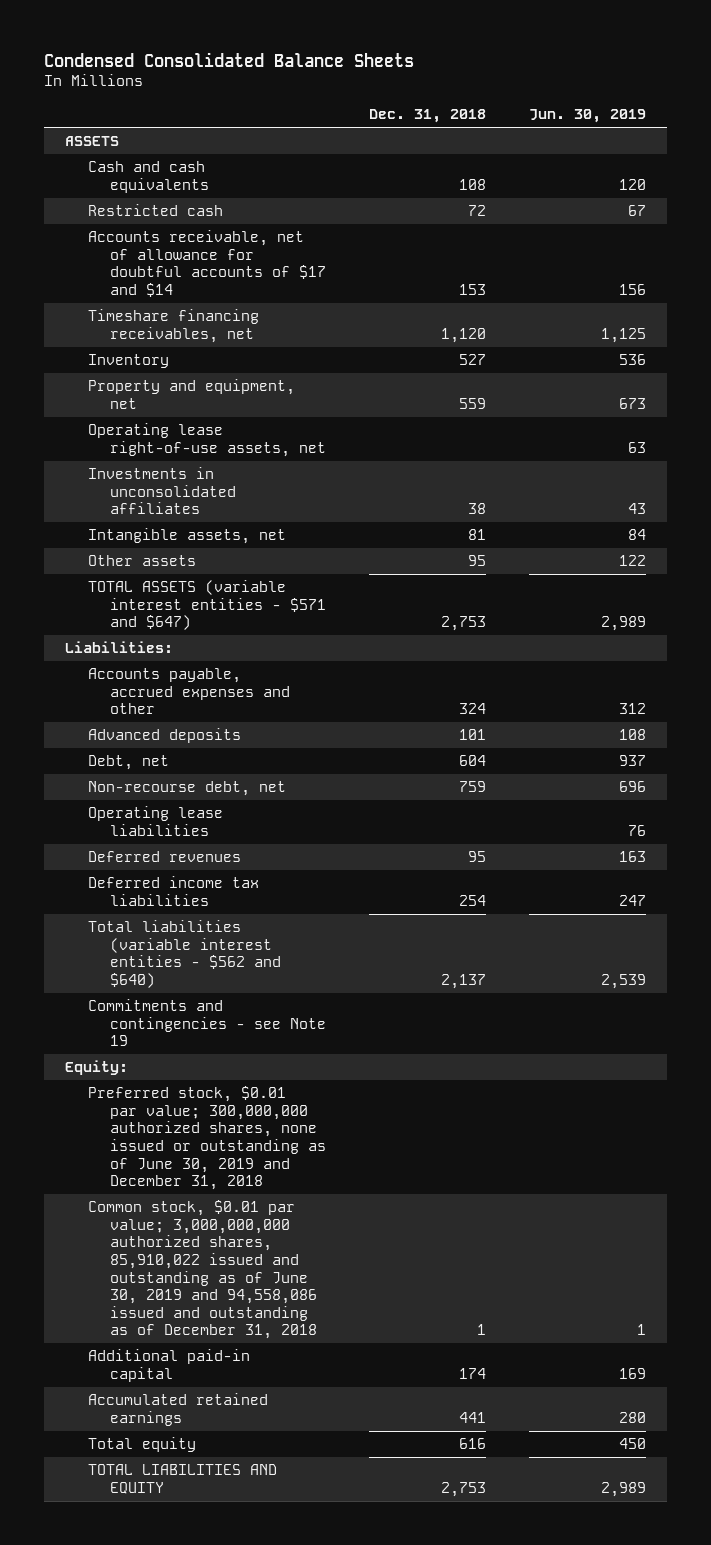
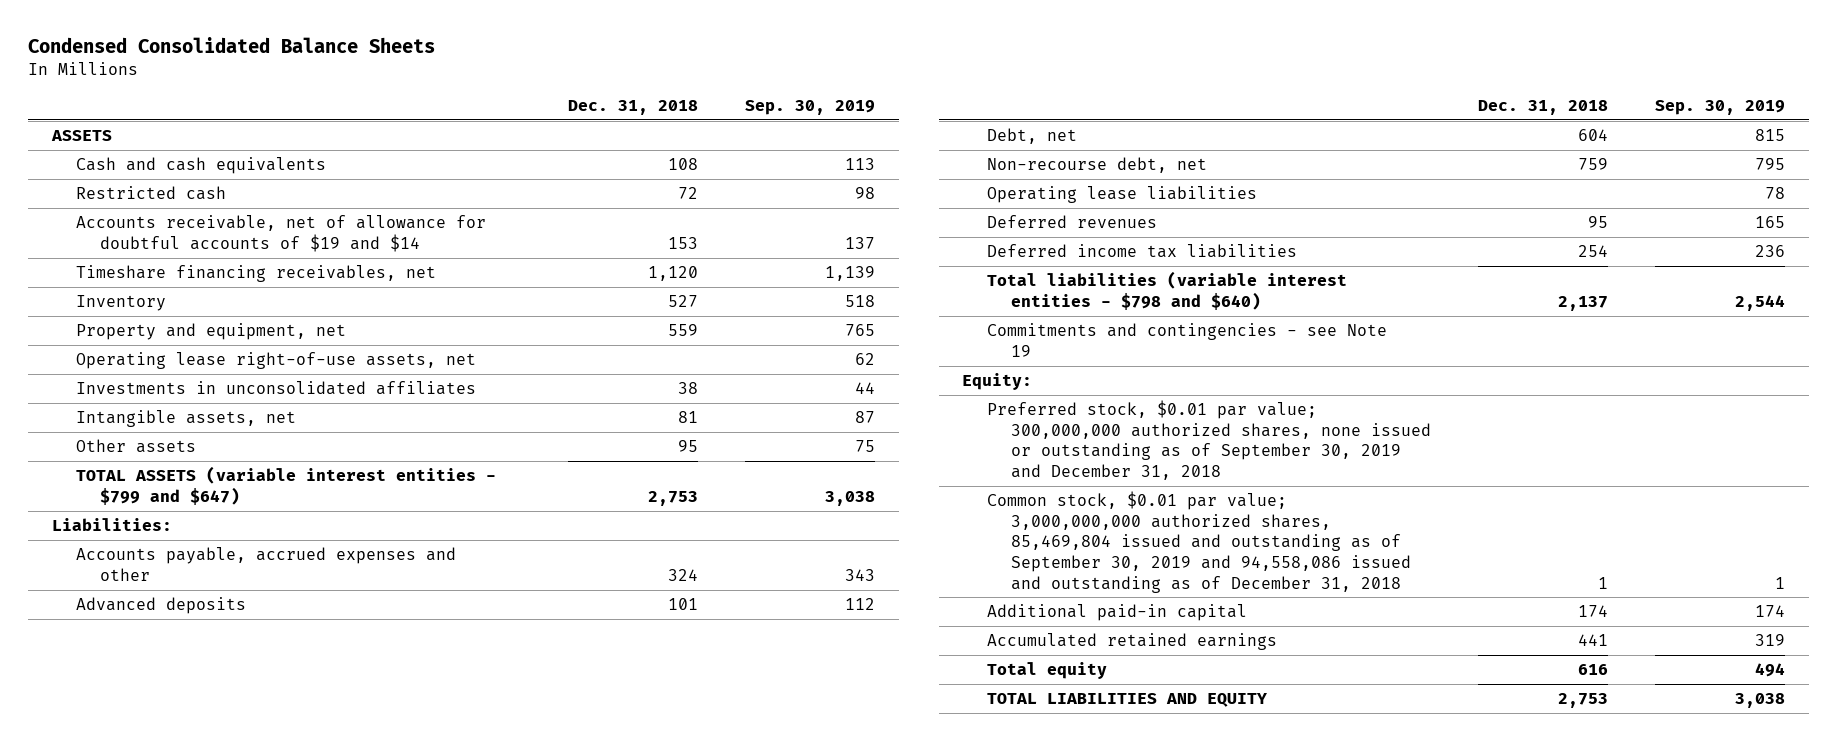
[528,109,646,124] Jun. 30, 2019 -> none
none -> [745,99,876,115] Sep. 30, 2019
[87,230,327,297] Accounts receivable, net of allowance for doubtful accounts of $17 and $14 -> [76,215,487,252] Accounts receivable, net of allowance for doubtful accounts of $19 and $14
[87,580,327,631] TOTAL ASSETS (variable interest entities - $571 and $647) -> [76,466,497,505] TOTAL ASSETS (variable interest entities - $799 and $647)
[87,920,282,988] Total liabilities (variable interest entities - $562 and $640) -> [986,271,1347,310] Total liabilities (variable interest entities - $798 and $640)
[87,1086,327,1191] Preferred stock, $0.01 par value; 300,000,000 authorized shares, none issued or outstanding as of June 30, 2019 and December 31, 2018 -> [986,400,1431,480] Preferred stock, $0.01 par value; 300,000,000 authorized shares, none issued or outstanding as of September 30, 2019 and December 31, 2018
[87,1200,318,1340] Common stock, $0.01 par value; 3,000,000,000 authorized shares, 85,910,022 issued and outstanding as of June 30, 2019 and 94,558,086 issued and outstanding as of December 31, 2018 -> [986,491,1411,593] Common stock, $0.01 par value; 3,000,000,000 authorized shares, 85,469,804 issued and outstanding as of September 30, 2019 and 94,558,086 issued and outstanding as of December 31, 2018

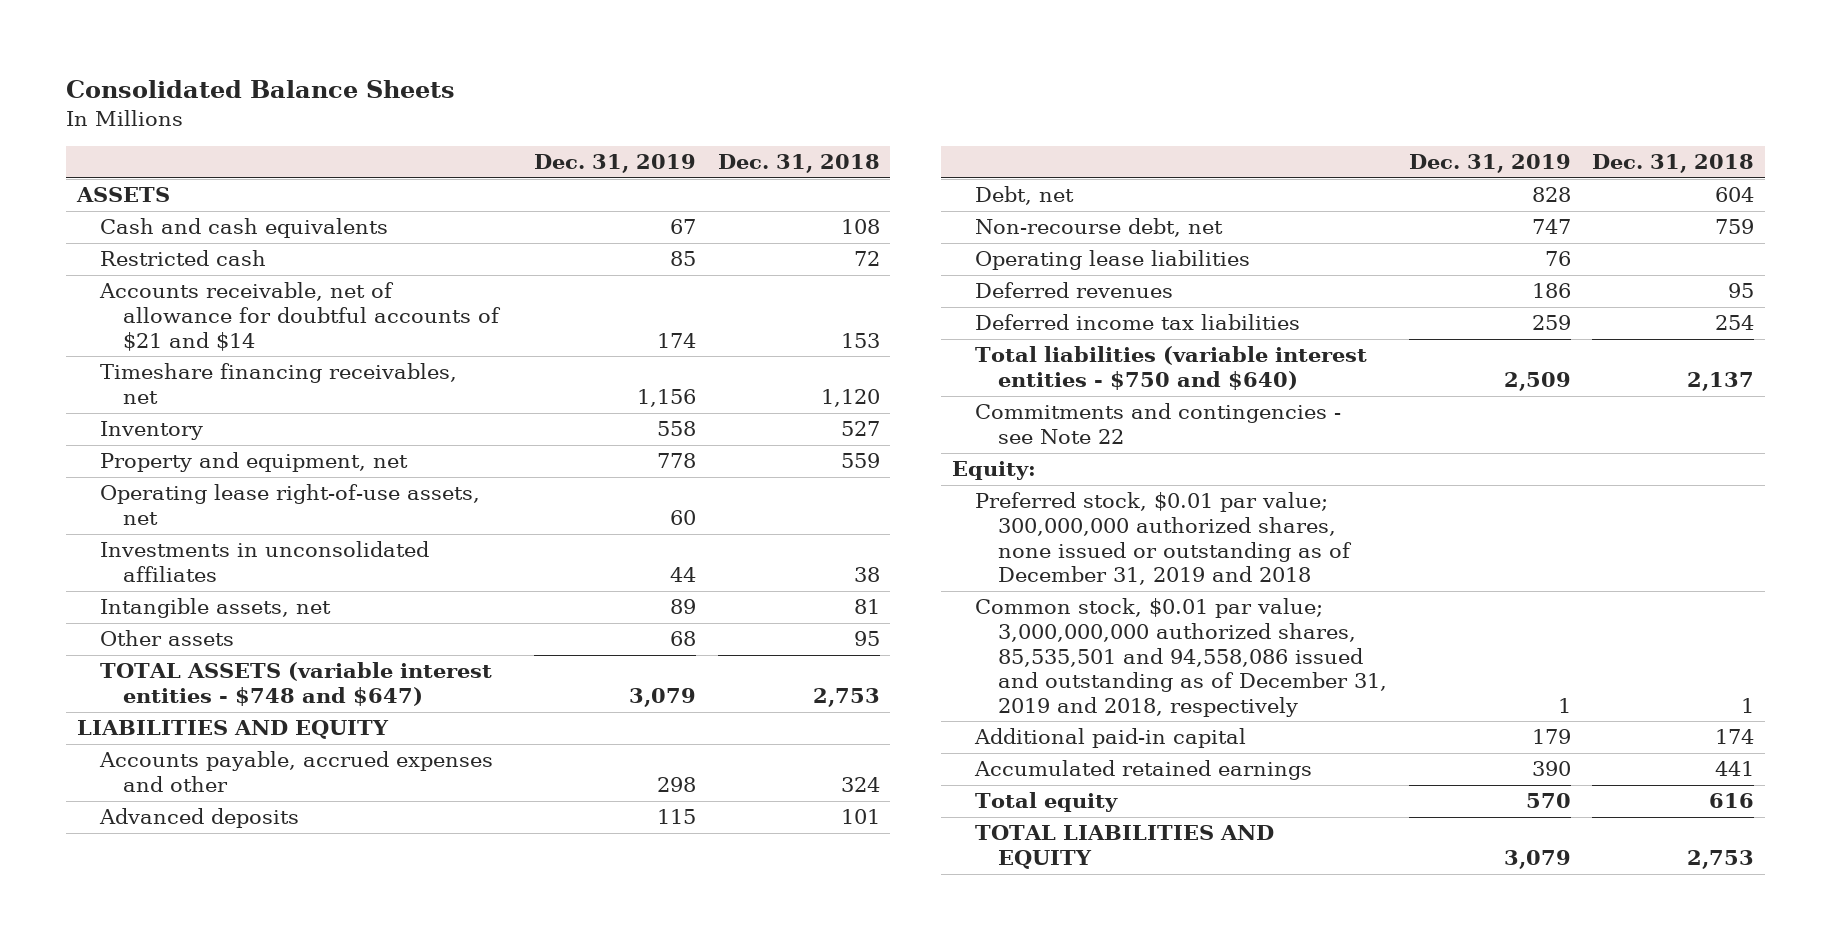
[28,36,436,53] Condensed Consolidated Balance Sheets -> [66,80,456,99] Consolidated Balance Sheets
[745,99,876,115] Sep. 30, 2019 -> none
none -> [533,154,696,174] Dec. 31, 2019
[76,215,487,252] Accounts receivable, net of allowance for doubtful accounts of $19 and $14 -> [99,282,501,351] Accounts receivable, net of allowance for doubtful accounts of $21 and $14
[51,518,172,532] Liabilities: -> none
[76,466,497,505] TOTAL ASSETS (variable interest entities - $799 and $647) -> [100,662,493,707] TOTAL ASSETS (variable interest entities - $748 and $647)
none -> [77,720,390,740] LIABILITIES AND EQUITY
[986,271,1347,310] Total liabilities (variable interest entities - $798 and $640) -> [974,346,1367,391] Total liabilities (variable interest entities - $750 and $640)
[986,323,1387,357] Commitments and contingencies - see Note 19 -> [974,403,1341,445] Commitments and contingencies - see Note 22
[986,400,1431,480] Preferred stock, $0.01 par value; 300,000,000 authorized shares, none issued or outstanding as of September 30, 2019 and December 31, 2018 -> [974,492,1352,586] Preferred stock, $0.01 par value; 300,000,000 authorized shares, none issued or outstanding as of December 31, 2019 and 2018
[986,491,1411,593] Common stock, $0.01 par value; 3,000,000,000 authorized shares, 85,469,804 issued and outstanding as of September 30, 2019 and 94,558,086 issued and outstanding as of December 31, 2018 -> [974,598,1387,717] Common stock, $0.01 par value; 3,000,000,000 authorized shares, 85,535,501 and 94,558,086 issued and outstanding as of December 31, 2019 and 2018, respectively

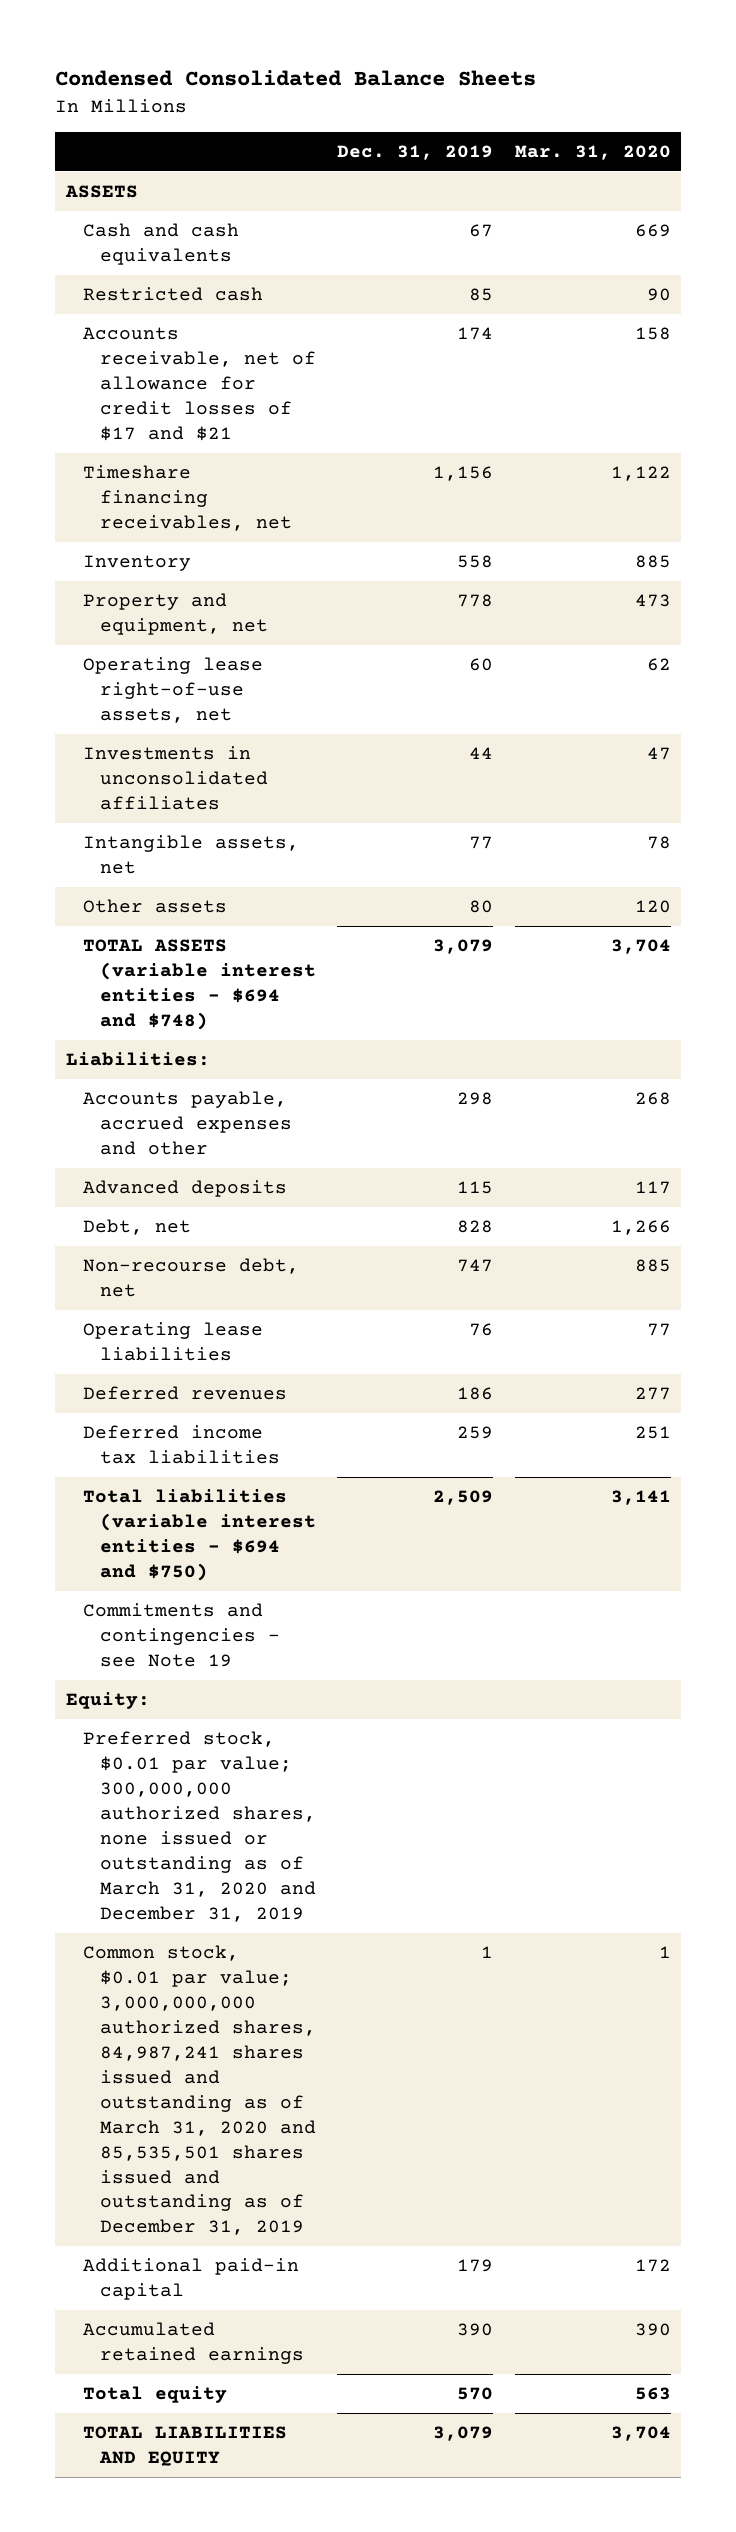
[66,80,456,99] Consolidated Balance Sheets -> [55,70,537,87] Condensed Consolidated Balance Sheets
[717,154,880,174] Dec. 31, 2018 -> none
none -> [514,144,671,160] Mar. 31, 2020
[99,282,501,351] Accounts receivable, net of allowance for doubtful accounts of $21 and $14 -> [82,327,317,442] Accounts receivable, net of allowance for credit losses of $17 and $21
[77,720,390,740] LIABILITIES AND EQUITY -> none
[669,599,696,615] 89 -> [469,836,494,850] 77
[669,631,696,647] 68 -> [469,900,494,914] 80
[100,662,493,707] TOTAL ASSETS (variable interest entities - $748 and $647) -> [82,939,317,1031] TOTAL ASSETS (variable interest entities - $694 and $748)
none -> [65,1052,210,1067] Liabilities:
[974,346,1367,391] Total liabilities (variable interest entities - $750 and $640) -> [82,1489,317,1582] Total liabilities (variable interest entities - $694 and $750)
[974,403,1341,445] Commitments and contingencies - see Note 22 -> [82,1603,281,1668] Commitments and contingencies - see Note 19
[974,492,1352,586] Preferred stock, $0.01 par value; 300,000,000 authorized shares, none issued or outstanding as of December 31, 2019 and 2018 -> [82,1731,317,1922] Preferred stock, $0.01 par value; 300,000,000 authorized shares, none issued or outstanding as of March 31, 2020 and December 31, 2019
[974,598,1387,717] Common stock, $0.01 par value; 3,000,000,000 authorized shares, 85,535,501 and 94,558,086 issued and outstanding as of December 31, 2019 and 2018, respectively -> [82,1945,317,2236] Common stock, $0.01 par value; 3,000,000,000 authorized shares, 84,987,241 shares issued and outstanding as of March 31, 2020 and 85,535,501 shares issued and outstanding as of December 31, 2019

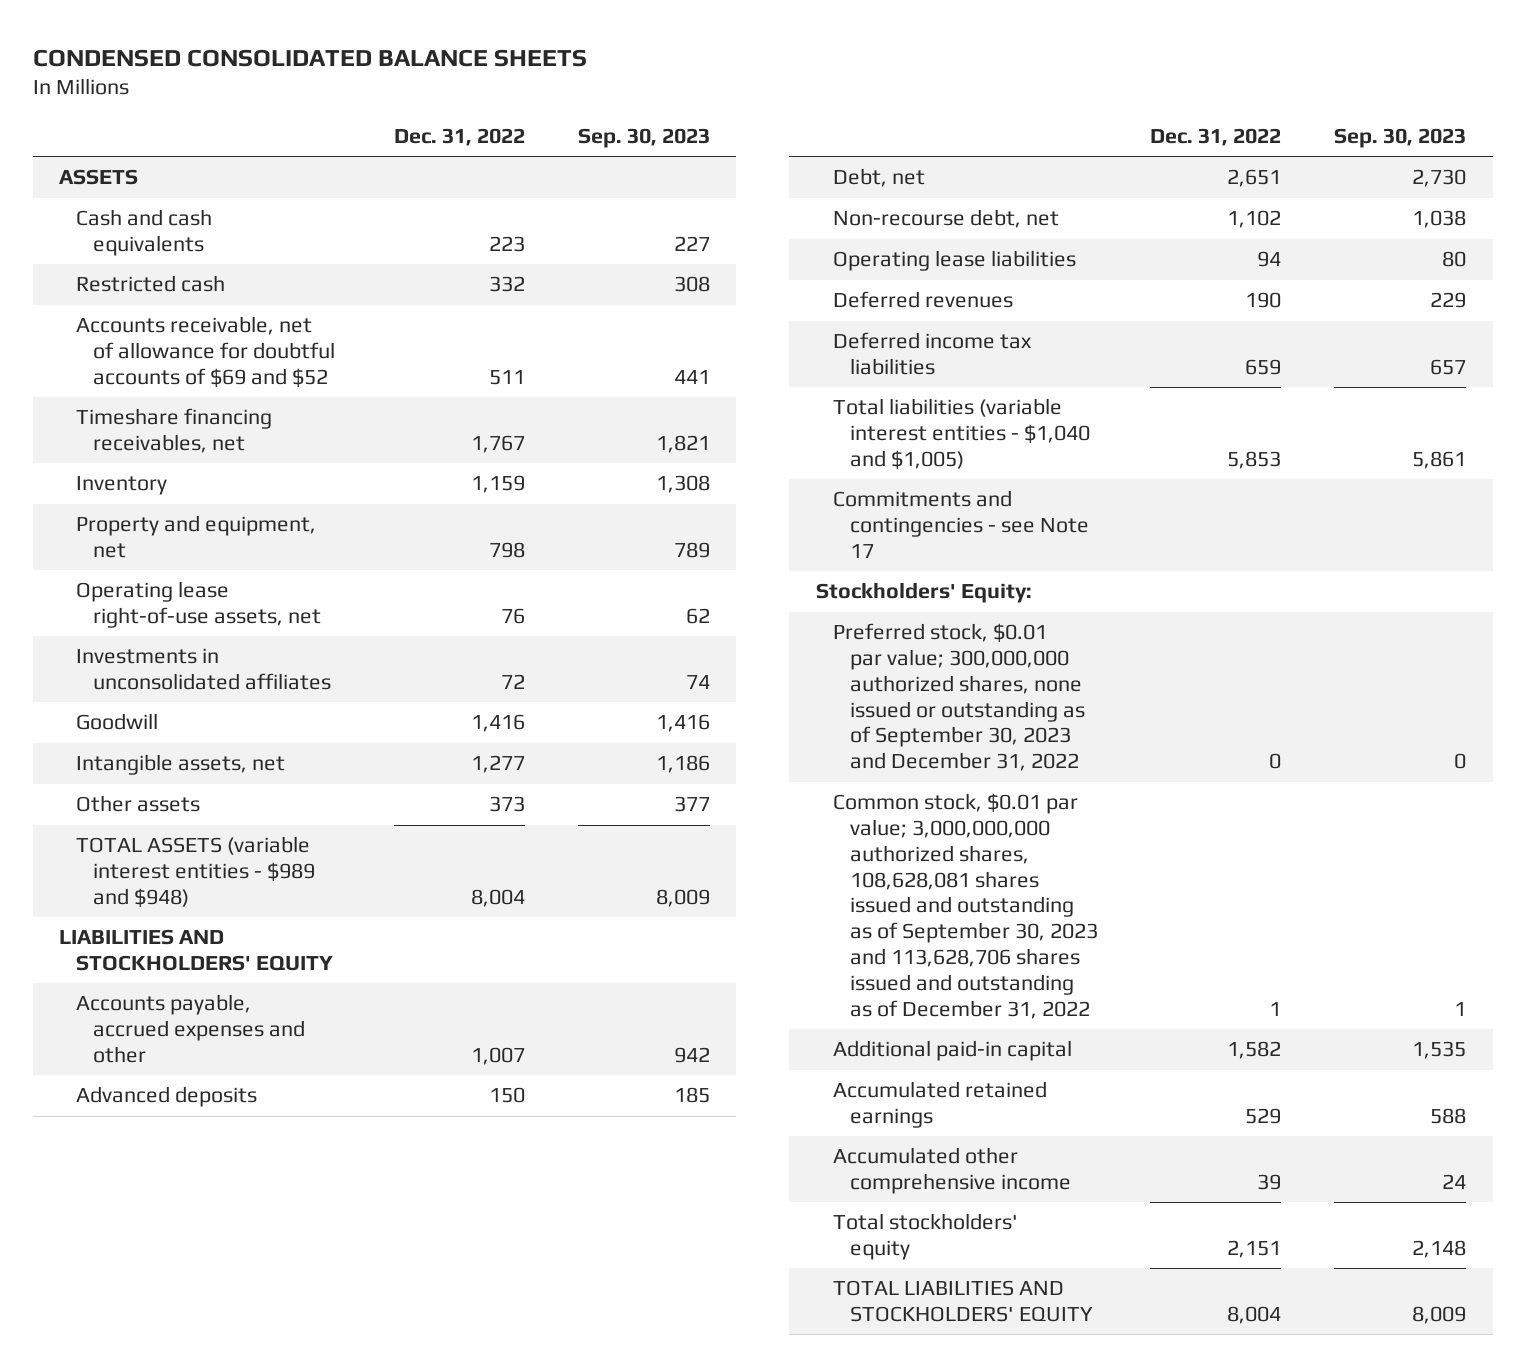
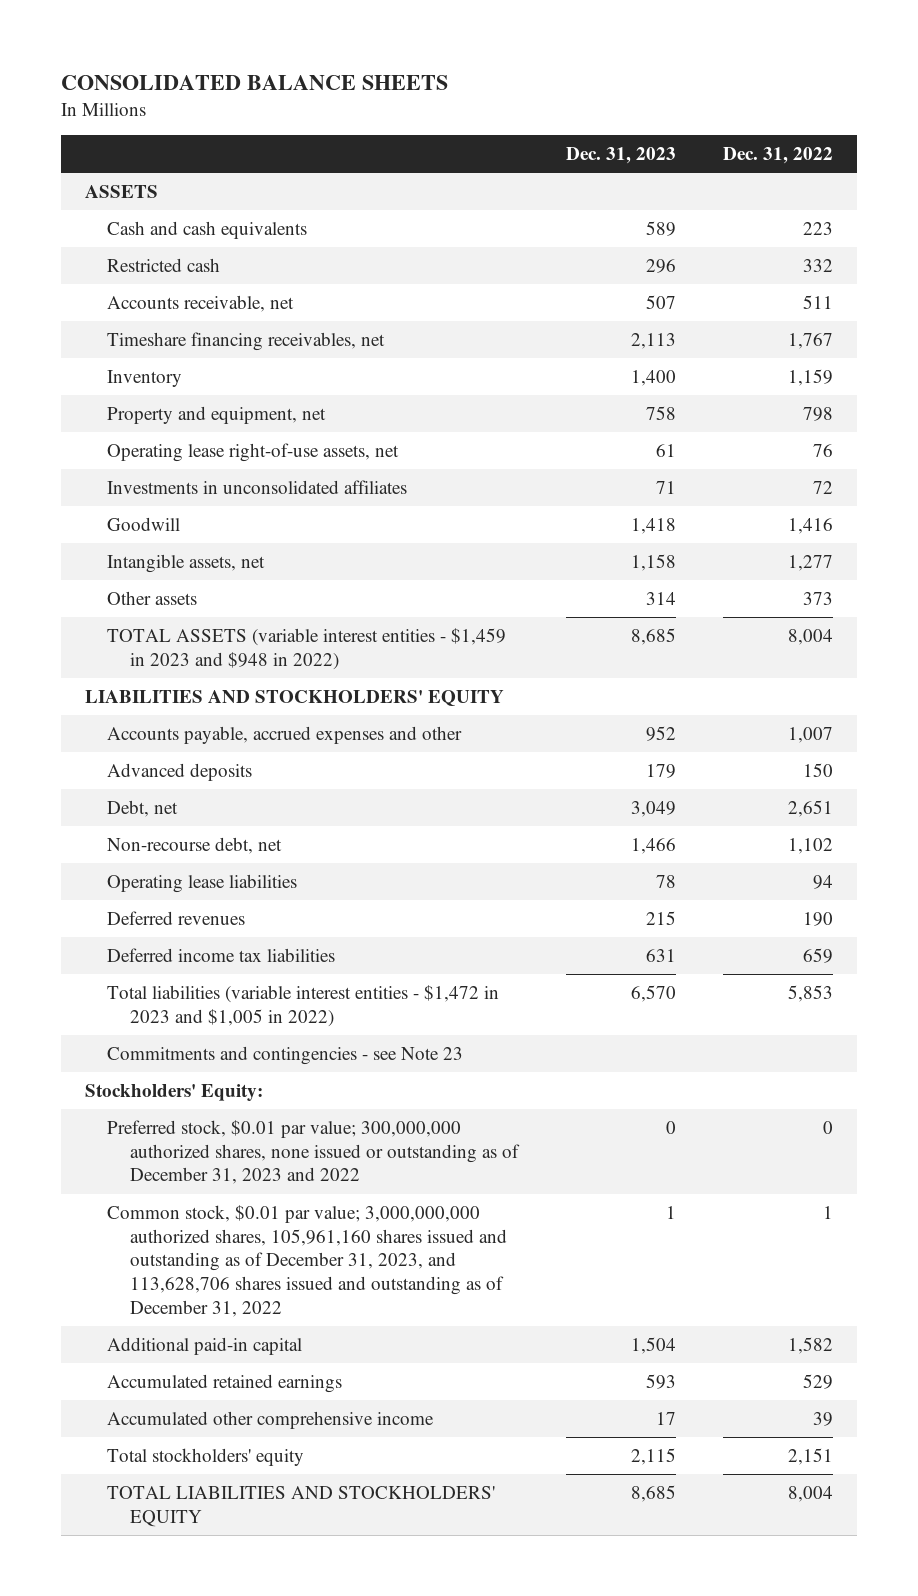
[32,48,587,67] CONDENSED CONSOLIDATED BALANCE SHEETS -> [60,75,448,91] CONSOLIDATED BALANCE SHEETS
[577,127,710,148] Sep. 30, 2023 -> none
none -> [565,147,676,165] Dec. 31, 2023
[75,316,335,388] Accounts receivable, net of allowance for doubtful accounts of $69 and $52 -> [107,294,295,312] Accounts receivable, net
[75,836,315,908] TOTAL ASSETS (variable interest entities - $989 and $948) -> [107,627,507,670] TOTAL ASSETS (variable interest entities - $1,459 in 2023 and $948 in 2022)
[832,398,1090,470] Total liabilities (variable interest entities - $1,040 and $1,005) -> [107,984,500,1027] Total liabilities (variable interest entities - $1,472 in 2023 and $1,005 in 2022)
[832,490,1089,558] Commitments and contingencies - see Note 17 -> [107,1045,464,1065] Commitments and contingencies - see Note 23
[832,623,1085,772] Preferred stock, $0.01 par value; 300,000,000 authorized shares, none issued or outstanding as of September 30, 2023 and December 31, 2022 -> [107,1119,520,1185] Preferred stock, $0.01 par value; 300,000,000 authorized shares, none issued or outstanding as of December 31, 2023 and 2022
[832,793,1098,1019] Common stock, $0.01 par value; 3,000,000,000 authorized shares, 108,628,081 shares issued and outstanding as of September 30, 2023 and 113,628,706 shares issued and outstanding as of December 31, 2022 -> [107,1204,507,1318] Common stock, $0.01 par value; 3,000,000,000 authorized shares, 105,961,160 shares issued and outstanding as of December 31, 2023, and 113,628,706 shares issued and outstanding as of December 31, 2022

